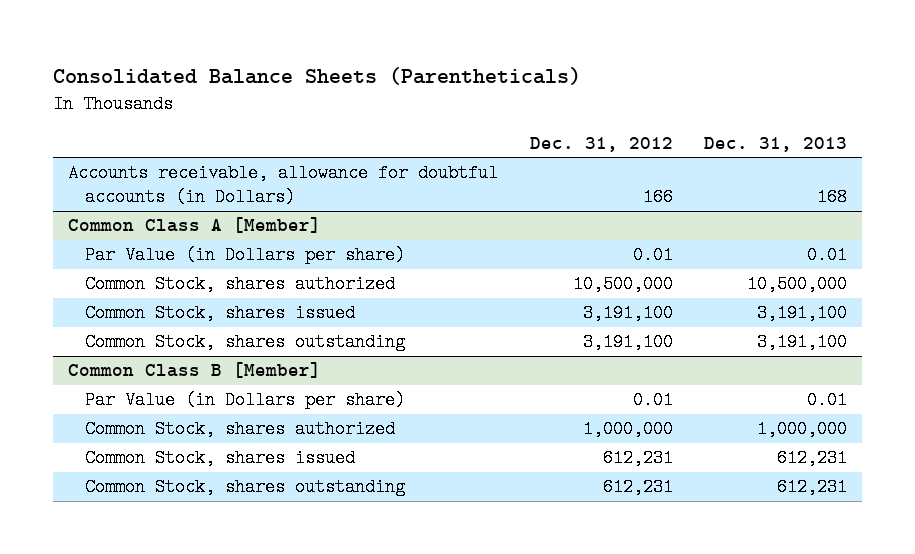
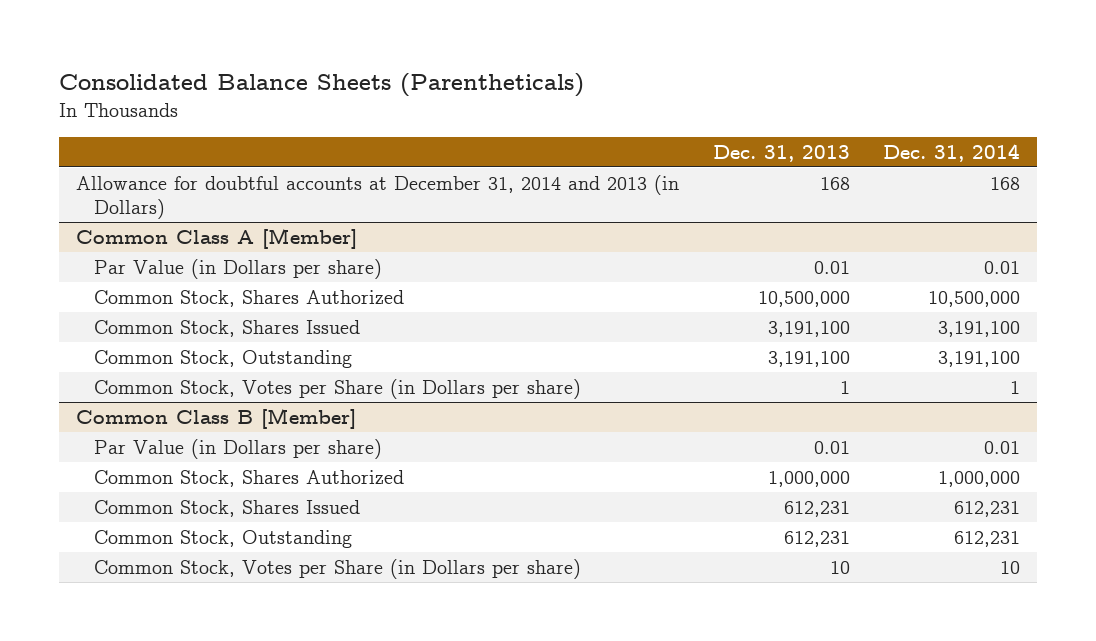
[529,136,673,152] Dec. 31, 2012 -> none
none -> [883,143,1021,162] Dec. 31, 2014
[68,164,499,207] Accounts receivable, allowance for doubtful accounts (in Dollars) -> [75,174,679,220] Allowance for doubtful accounts at December 31, 2014 and 2013 (in Dollars)
[85,275,396,294] Common Stock, shares authorized -> [94,289,405,307] Common Stock, Shares Authorized
[85,304,356,323] Common Stock, shares issued -> [94,319,361,337] Common Stock, Shares Issued
[85,333,406,352] Common Stock, shares outstanding -> [94,349,353,368] Common Stock, Outstanding
none -> [94,378,582,399] Common Stock, Votes per Share (in Dollars per share)
[85,420,396,439] Common Stock, shares authorized -> [94,469,405,487] Common Stock, Shares Authorized
[85,449,356,468] Common Stock, shares issued -> [94,499,361,517] Common Stock, Shares Issued
[85,478,406,497] Common Stock, shares outstanding -> [94,529,353,548] Common Stock, Outstanding
none -> [94,558,582,579] Common Stock, Votes per Share (in Dollars per share)

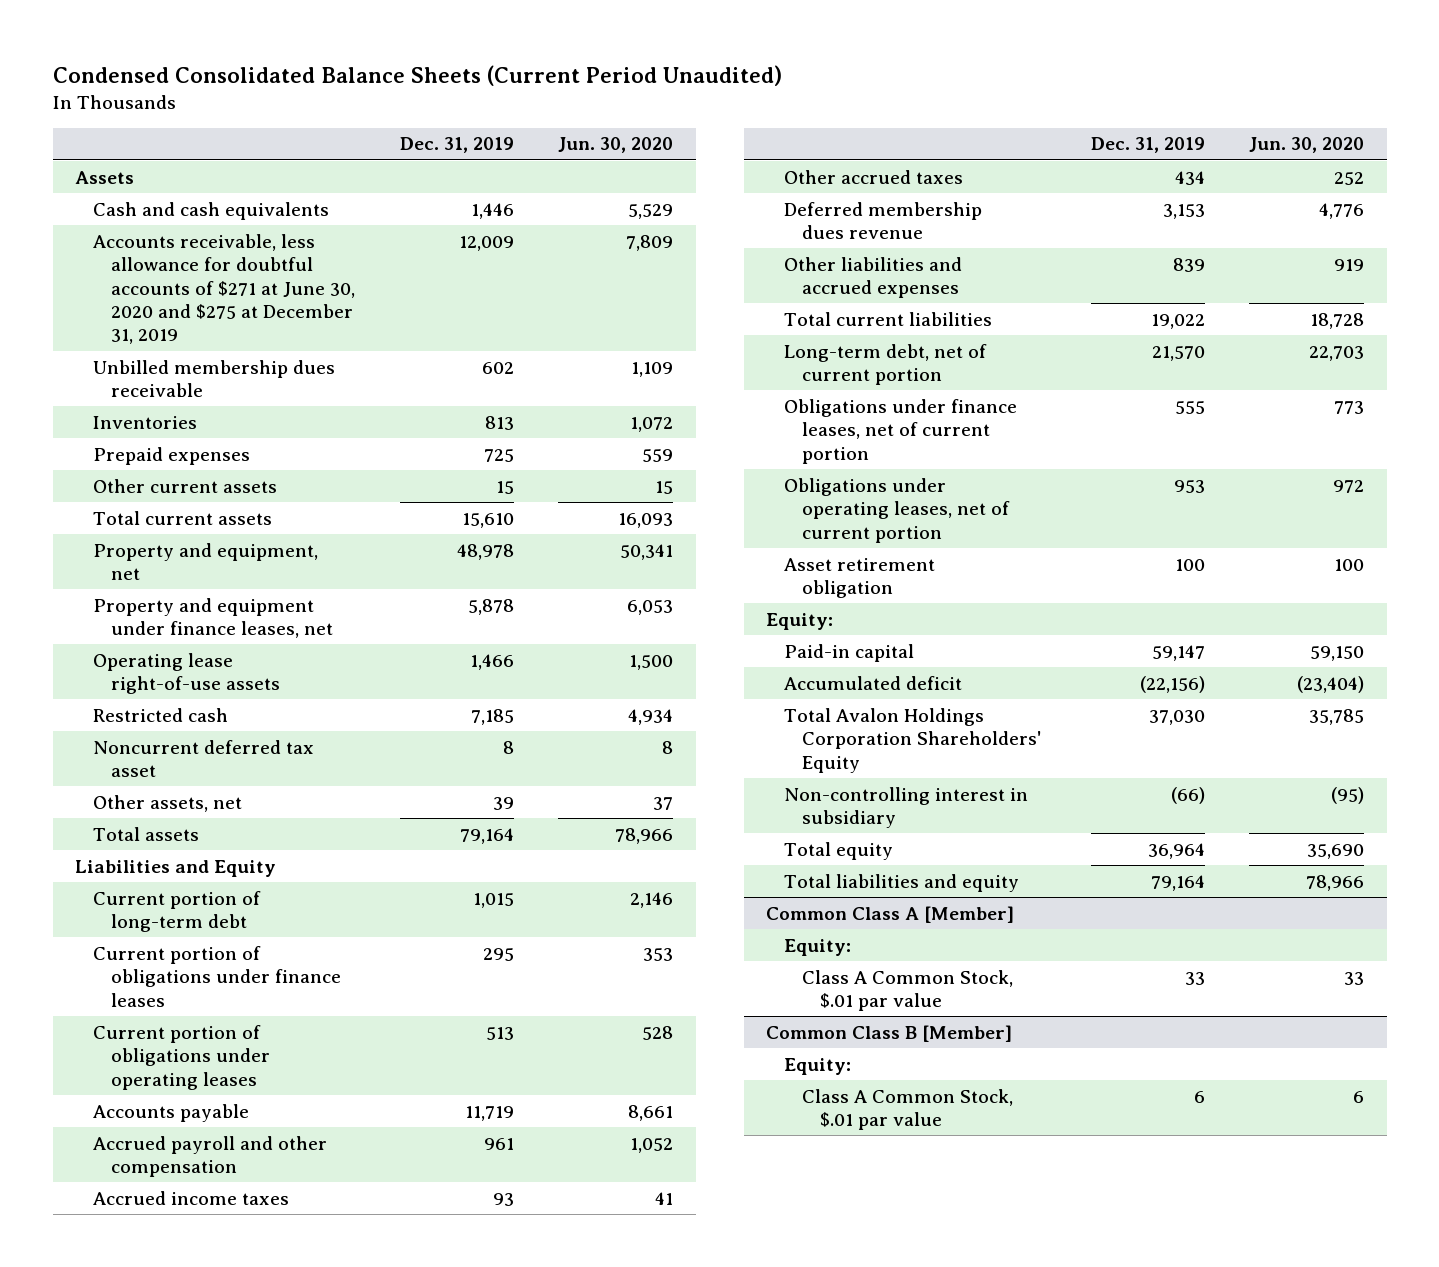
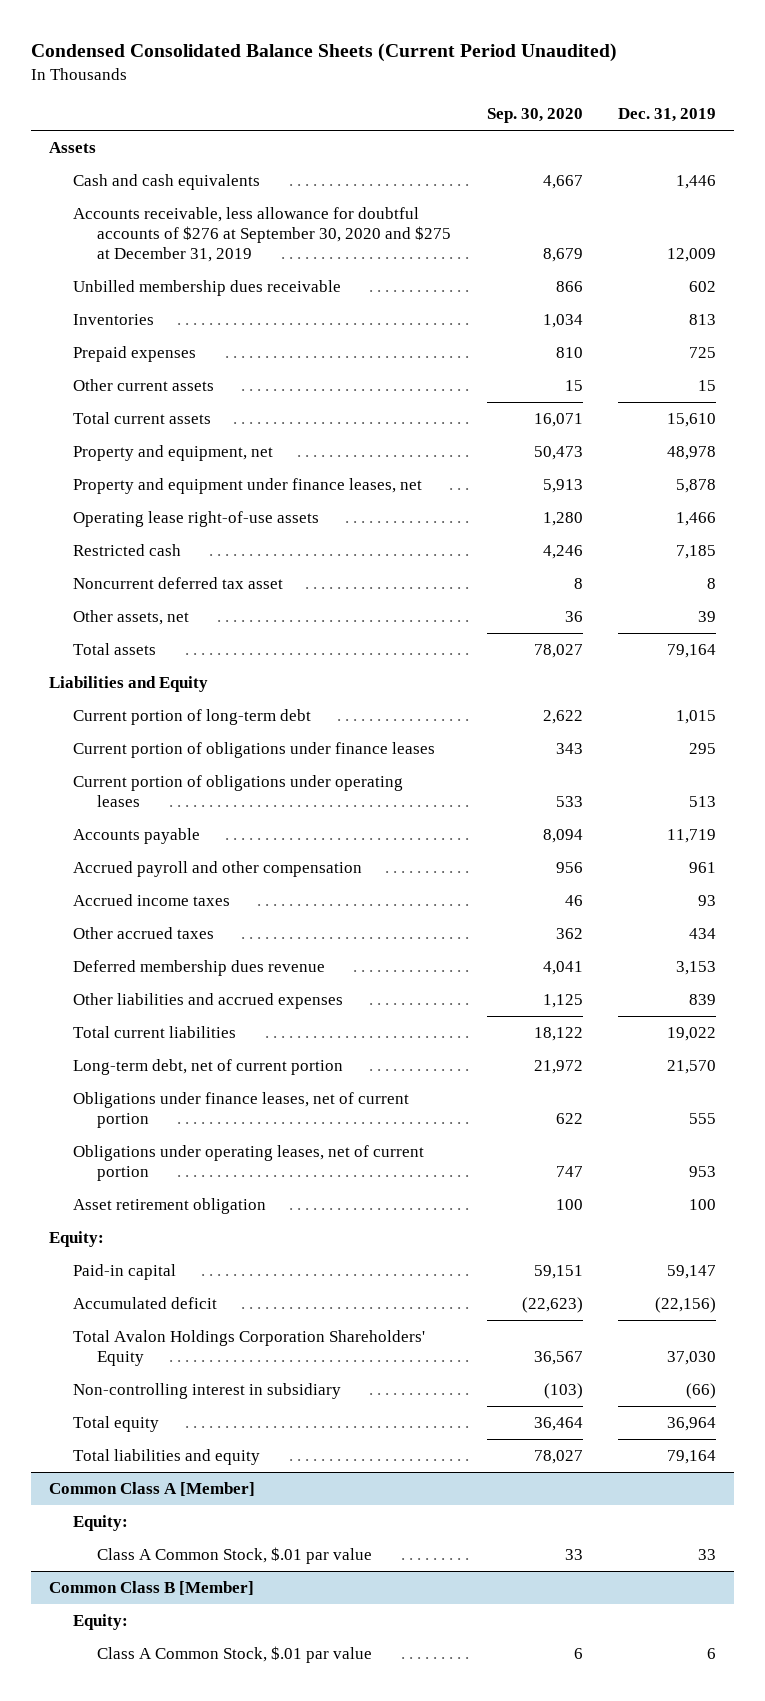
[558,137,674,154] Jun. 30, 2020 -> none
none -> [486,108,583,124] Sep. 30, 2020
[92,233,355,345] Accounts receivable, less allowance for doubtful accounts of $271 at June 30, 2020 and $275 at December 31, 2019 -> [72,206,452,263] Accounts receivable, less allowance for doubtful accounts of $276 at September 30, 2020 and $275 at December 31, 2019

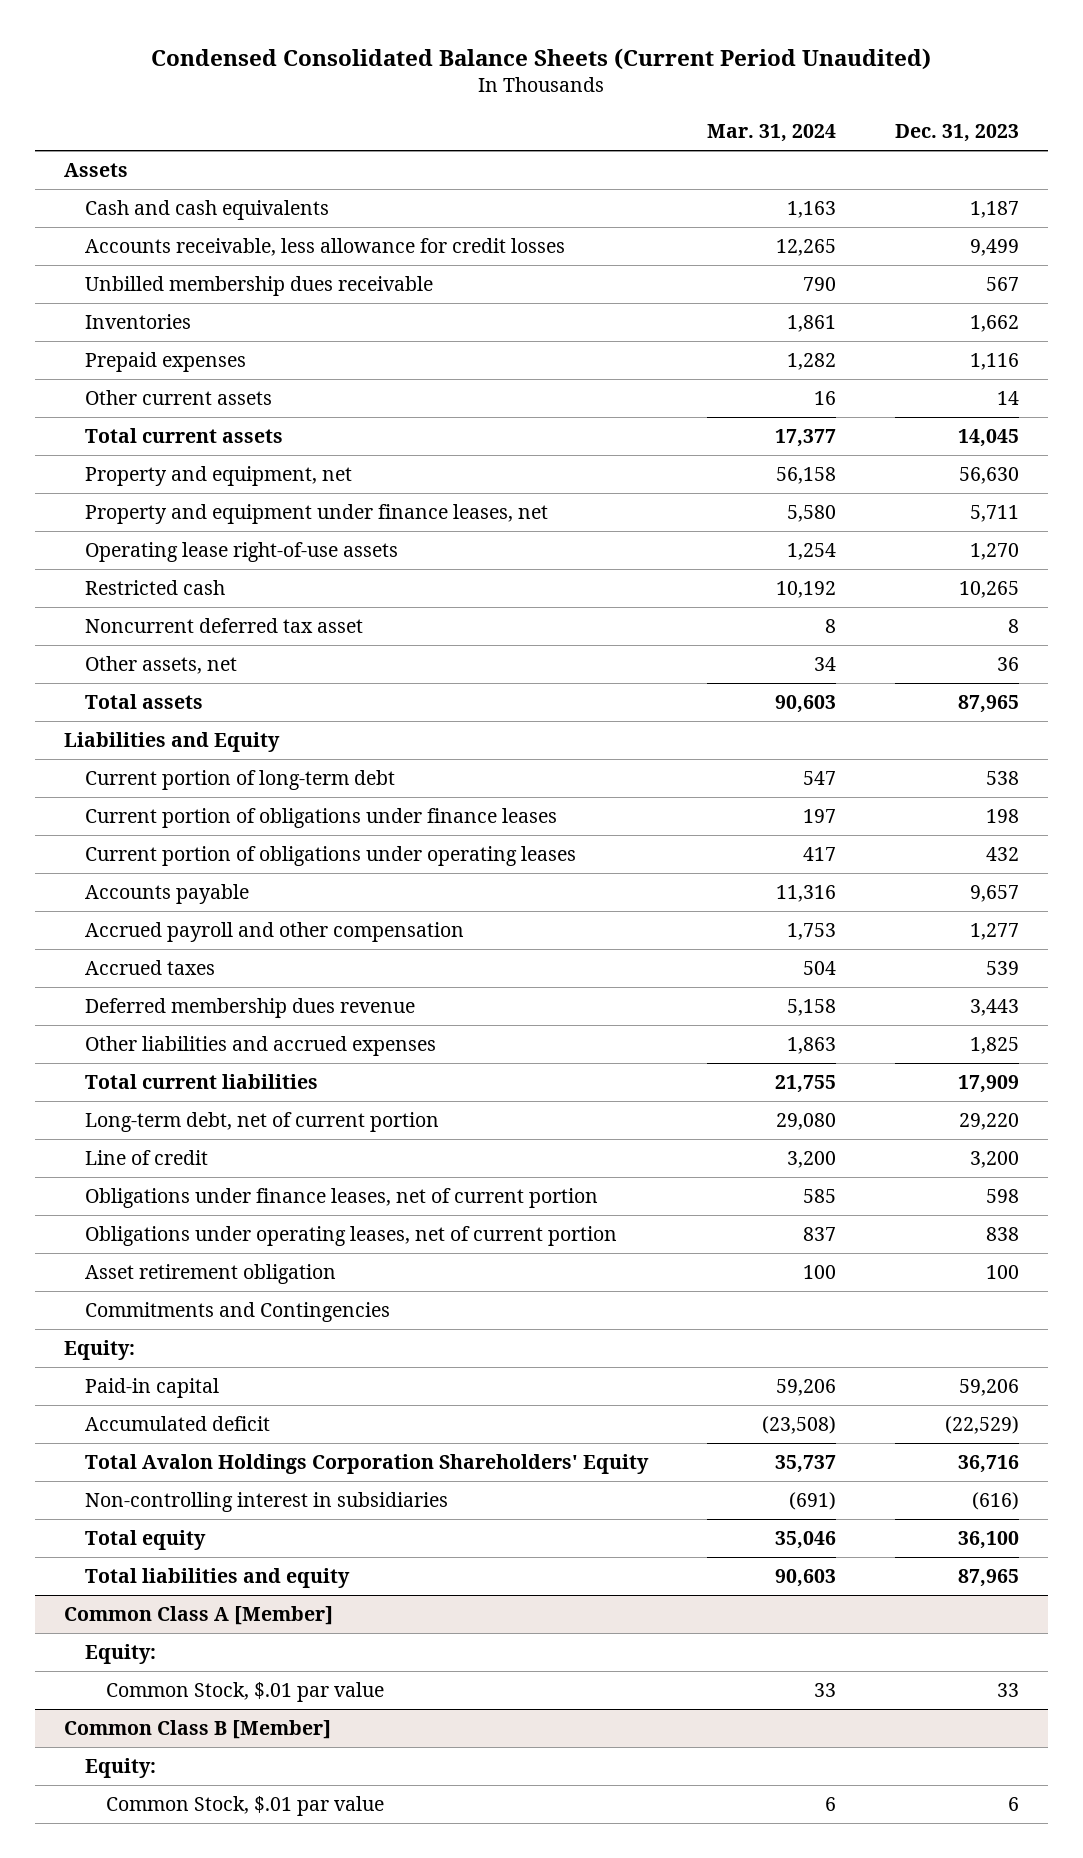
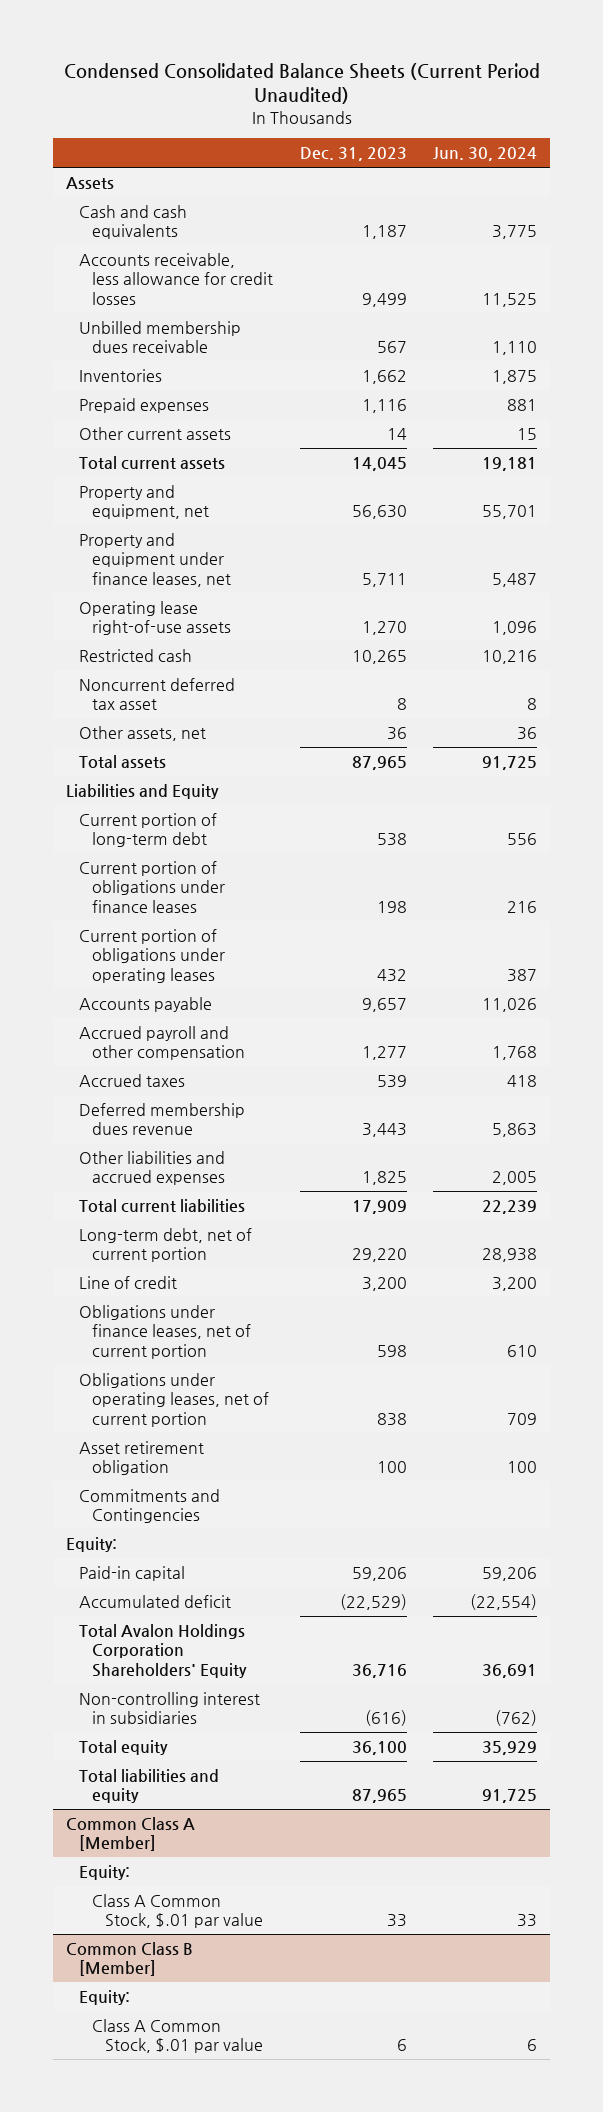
[706,124,836,143] Mar. 31, 2024 -> none
none -> [433,147,538,162] Jun. 30, 2024
[106,1682,385,1703] Common Stock, $.01 par value -> [92,1893,264,1929] Class A Common Stock, $.01 par value
[106,1796,385,1817] Common Stock, $.01 par value -> [92,2018,264,2054] Class A Common Stock, $.01 par value

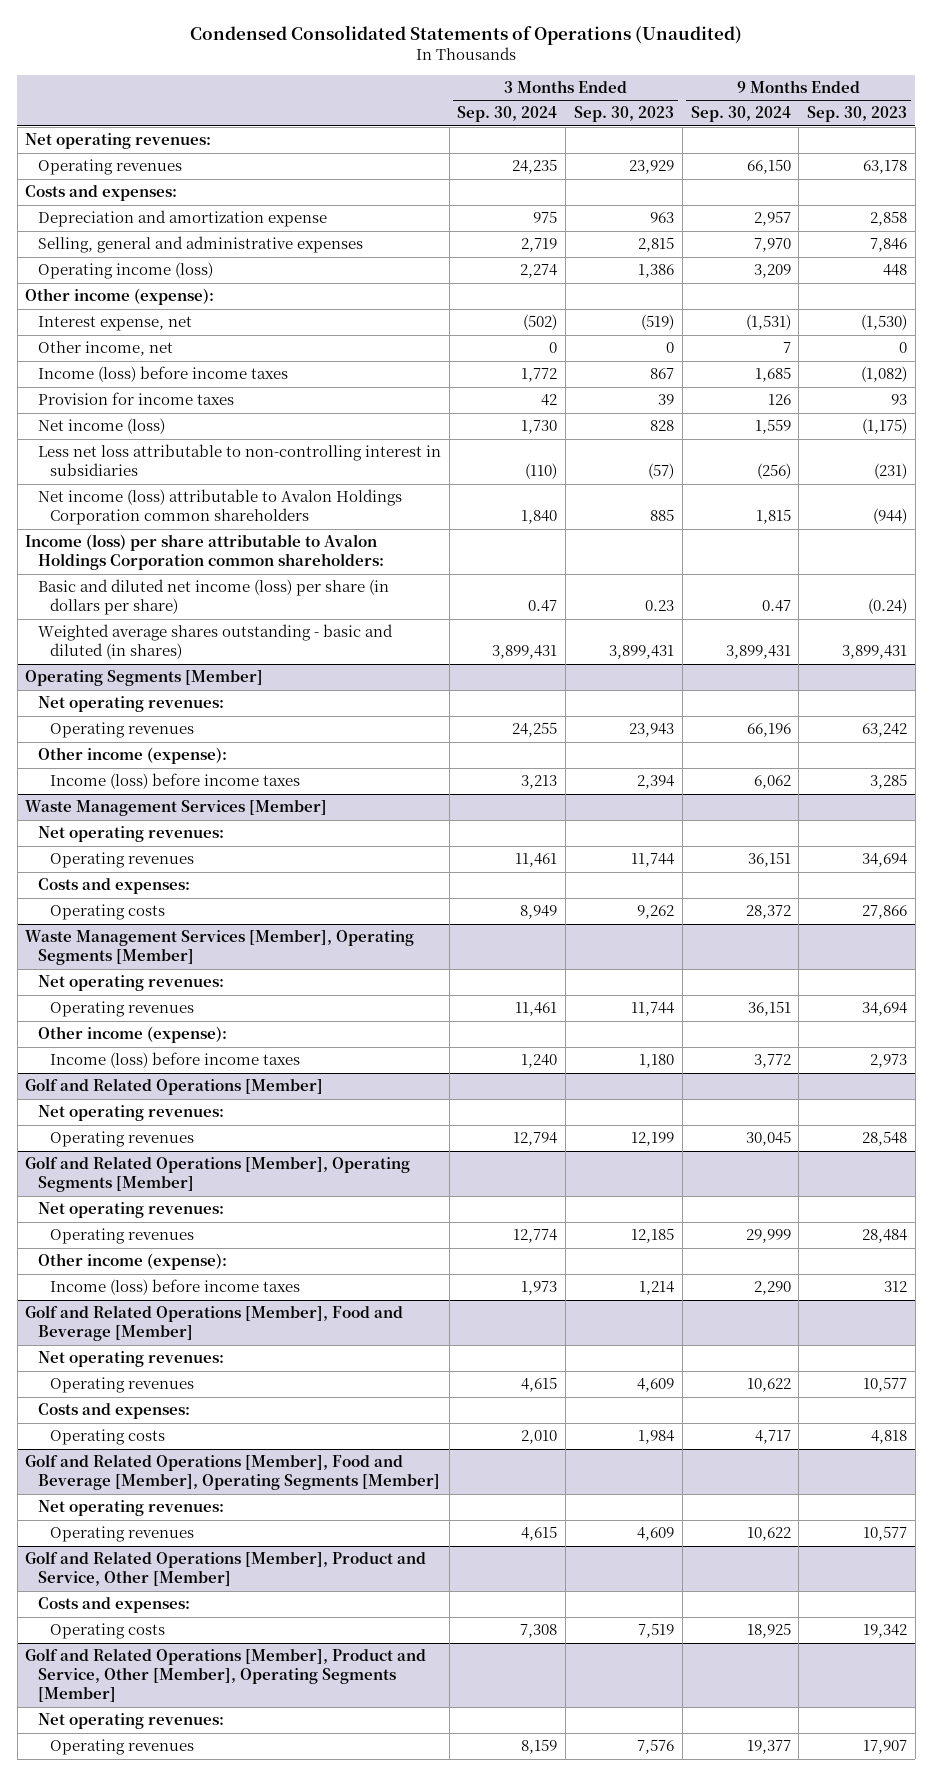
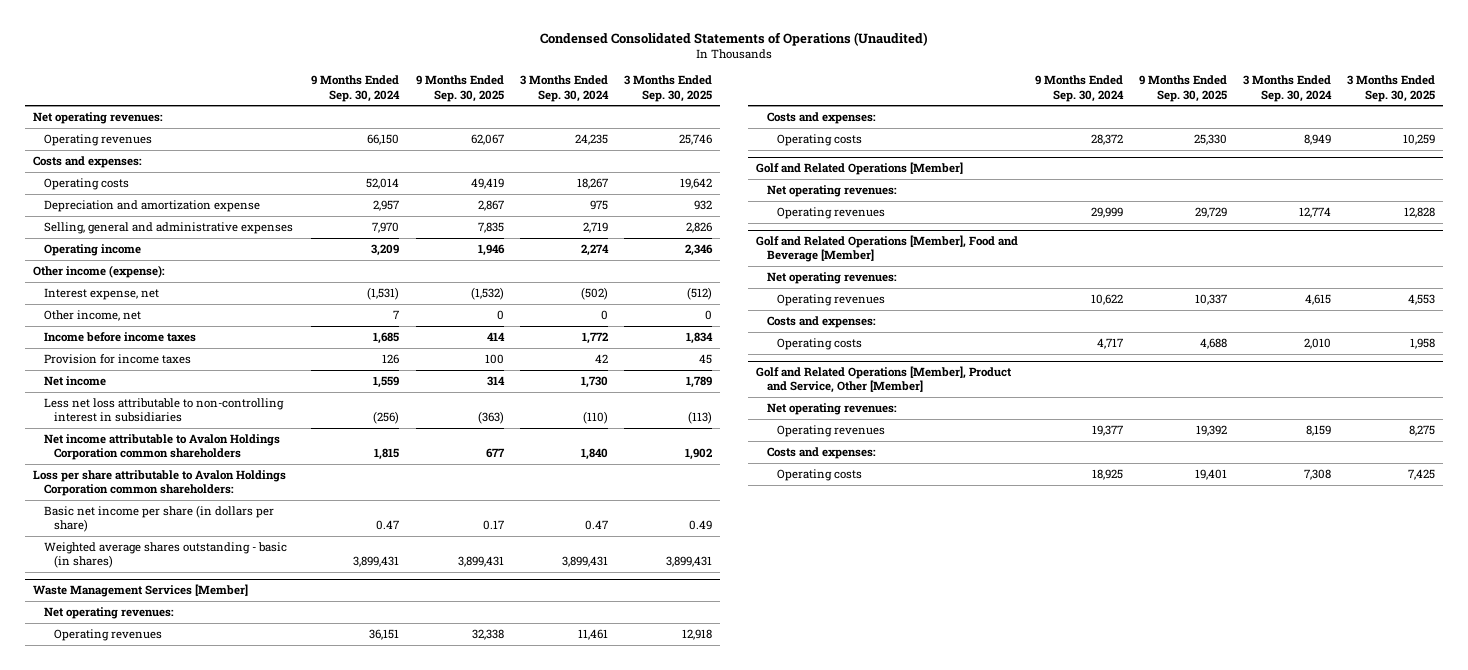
[573,106,674,123] Sep. 30, 2023 -> none
[807,106,908,123] Sep. 30, 2023 -> none
none -> [415,75,504,102] 9 Months Ended Sep. 30, 2025
none -> [624,75,713,102] 3 Months Ended Sep. 30, 2025
none -> [43,177,129,190] Operating costs
[37,262,213,280] Operating income (loss) -> [43,243,141,256] Operating income
[37,366,288,383] Income (loss) before income taxes -> [43,331,196,342] Income before income taxes
[37,418,165,435] Net income (loss) -> [43,375,106,386] Net income
[25,670,264,687] Operating Segments [Member] -> none
[37,696,224,713] Net operating revenues: -> none
[50,722,195,739] Operating revenues -> none
[37,747,227,765] Other income (expense): -> none
[50,773,301,790] Income (loss) before income taxes -> none
[37,489,402,526] Net income (loss) attributable to Avalon Holdings Corporation common shareholders -> [43,433,280,461] Net income attributable to Avalon Holdings Corporation common shareholders
[25,534,384,571] Income (loss) per share attributable to Avalon Holdings Corporation common shareholders: -> [33,469,287,497] Loss per share attributable to Avalon Holdings Corporation common shareholders:
[37,579,389,616] Basic and diluted net income (loss) per share (in dollars per share) -> [43,504,274,533] Basic net income per share (in dollars per share)
[37,624,393,660] Weighted average shares outstanding - basic and diluted (in shares) -> [43,541,287,569] Weighted average shares outstanding - basic (in shares)
[25,930,415,966] Waste Management Services [Member], Operating Segments [Member] -> none
[37,975,224,992] Net operating revenues: -> none
[50,1001,195,1018] Operating revenues -> none
[37,1026,227,1044] Other income (expense): -> none
[50,1052,301,1069] Income (loss) before income taxes -> none
[50,1131,195,1148] Operating revenues -> none
[25,1156,411,1193] Golf and Related Operations [Member], Operating Segments [Member] -> none
[37,1202,224,1219] Net operating revenues: -> none
[37,1253,227,1271] Other income (expense): -> none
[50,1279,301,1296] Income (loss) before income taxes -> none
[25,1454,440,1491] Golf and Related Operations [Member], Food and Beverage [Member], Operating Segments [Member] -> none
[37,1500,224,1517] Net operating revenues: -> none
[50,1526,195,1543] Operating revenues -> none
[25,1648,427,1703] Golf and Related Operations [Member], Product and Service, Other [Member], Operating Segments [Member] -> none
[37,1597,190,1614] Costs and expenses: -> [766,446,876,459] Costs and expenses:
[50,1623,166,1640] Operating costs -> [777,468,863,481] Operating costs

